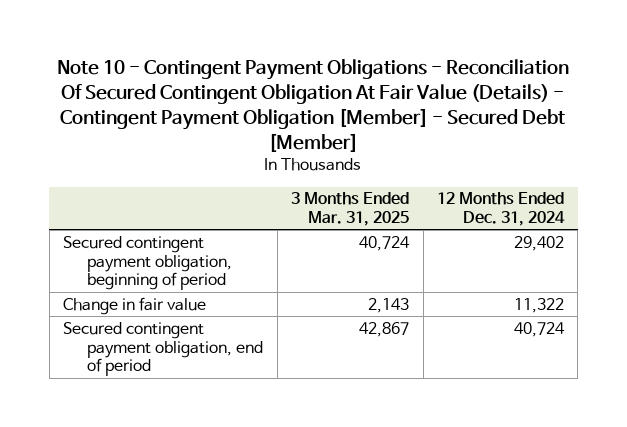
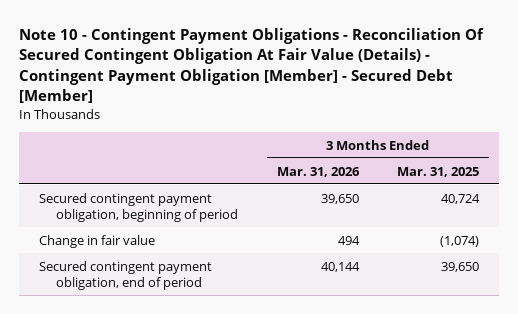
[436,192,565,227] 12 Months Ended Dec. 31, 2024 -> none
none -> [276,166,360,177] Mar. 31, 2026
[368,297,410,313] 2,143 -> [440,235,480,247] (1,074)
[359,321,410,337] 42,867 -> [441,261,480,272] 39,650

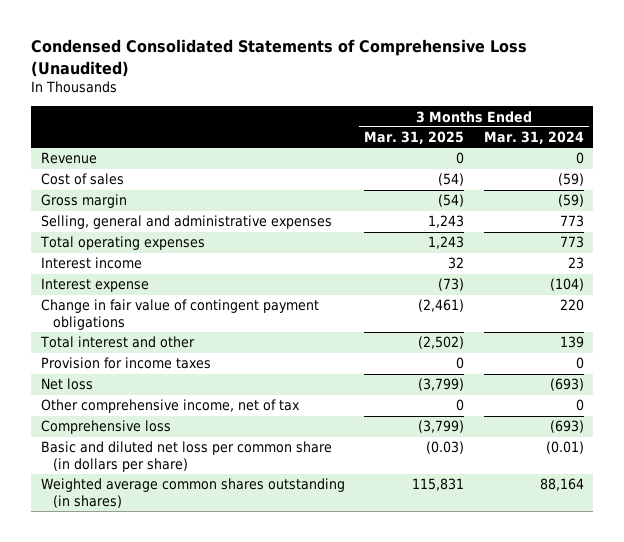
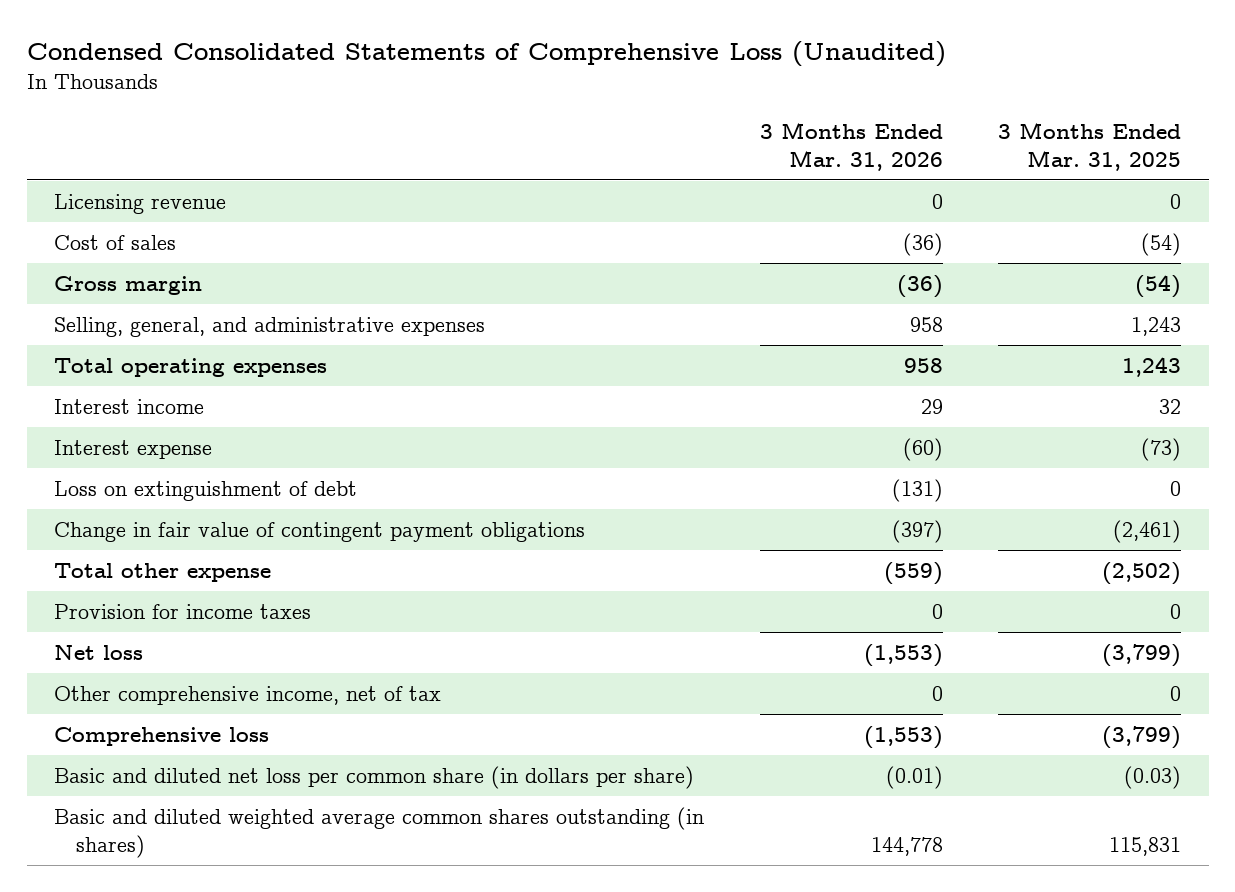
[483,131,584,145] Mar. 31, 2024 -> none
none -> [759,122,943,171] 3 Months Ended Mar. 31, 2026
[40,152,97,165] Revenue -> [54,194,227,215] Licensing revenue
[40,215,332,230] Selling, general and administrative expenses -> [54,317,486,338] Selling, general, and administrative expenses
none -> [54,481,358,502] Loss on extinguishment of debt
[39,336,195,349] Total interest and other -> [54,563,272,583] Total other expense
[40,478,345,509] Weighted average common shares outstanding (in shares) -> [54,807,705,858] Basic and diluted weighted average common shares outstanding (in shares)

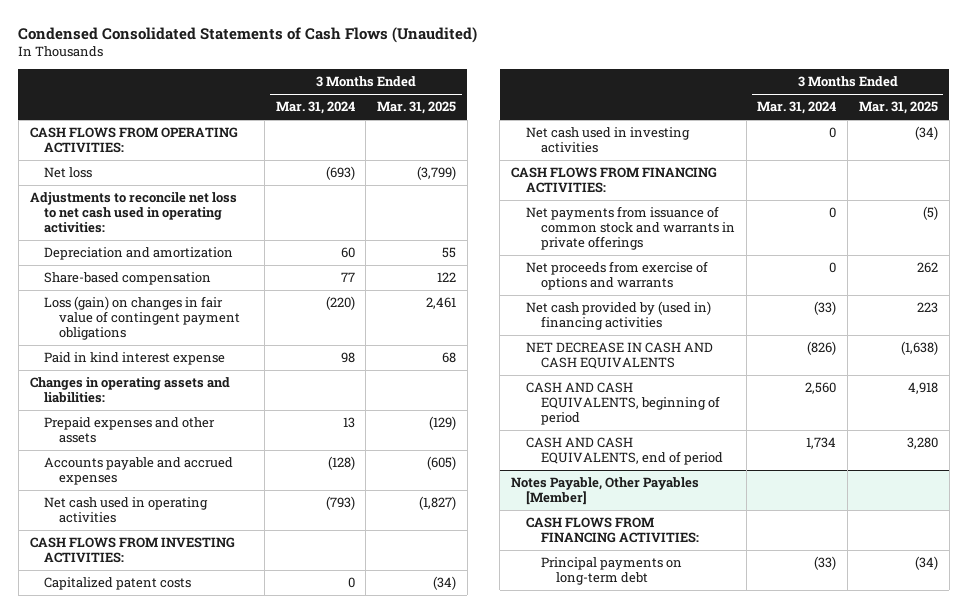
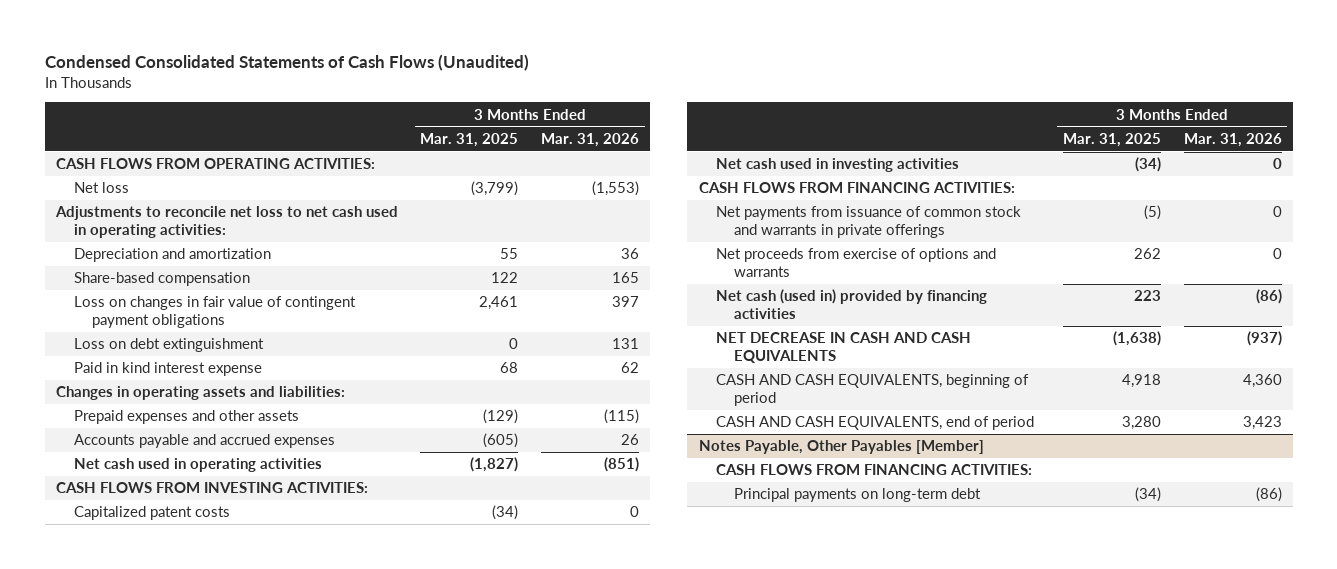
[275,101,355,115] Mar. 31, 2024 -> none
none -> [540,133,639,148] Mar. 31, 2026
[44,296,241,341] Loss (gain) on changes in fair value of contingent payment obligations -> [73,296,356,329] Loss on changes in fair value of contingent payment obligations
none -> [73,338,264,353] Loss on debt extinguishment
[526,301,712,331] Net cash provided by (used in) financing activities -> [716,289,988,320] Net cash (used in) provided by financing activities

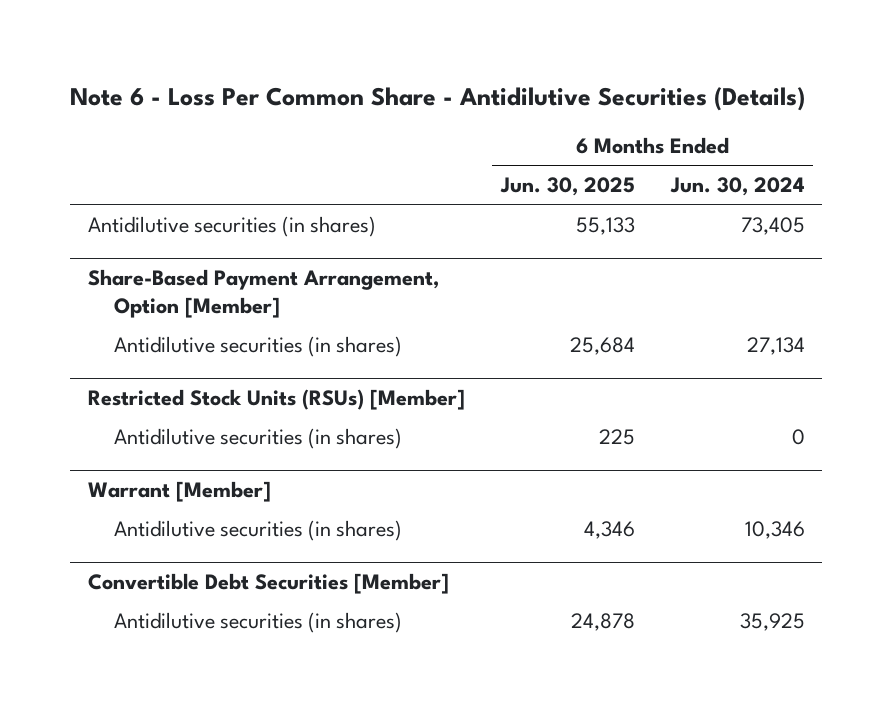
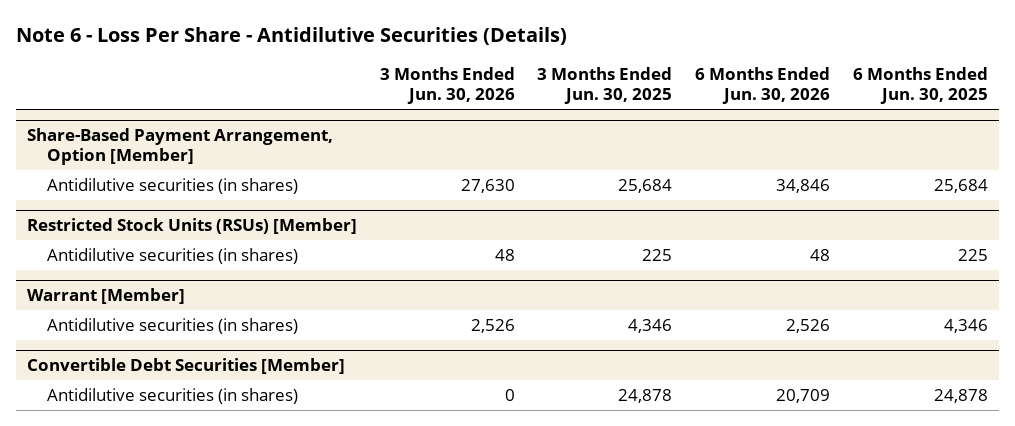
[70,86,806,111] Note 6 - Loss Per Common Share - Antidilutive Securities (Details) -> [16,27,568,46] Note 6 - Loss Per Share - Antidilutive Securities (Details)
[669,177,805,197] Jun. 30, 2024 -> none
none -> [379,66,515,104] 3 Months Ended Jun. 30, 2026
none -> [537,66,673,104] 3 Months Ended Jun. 30, 2025
none -> [695,66,831,104] 6 Months Ended Jun. 30, 2026
[88,215,377,237] Antidilutive securities (in shares) -> none

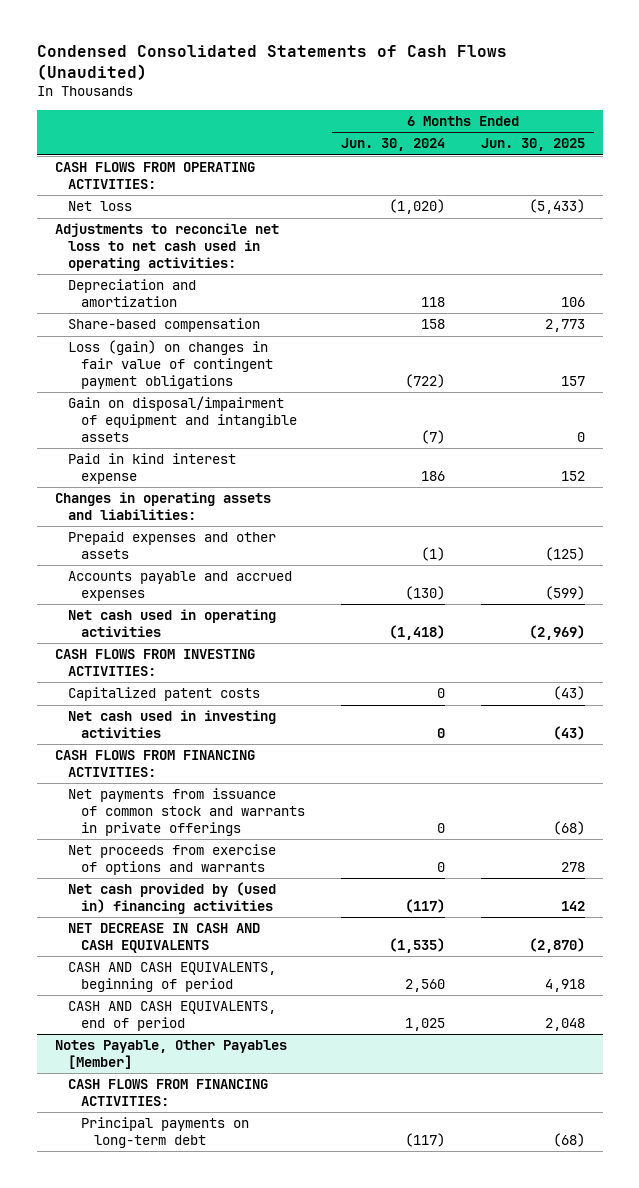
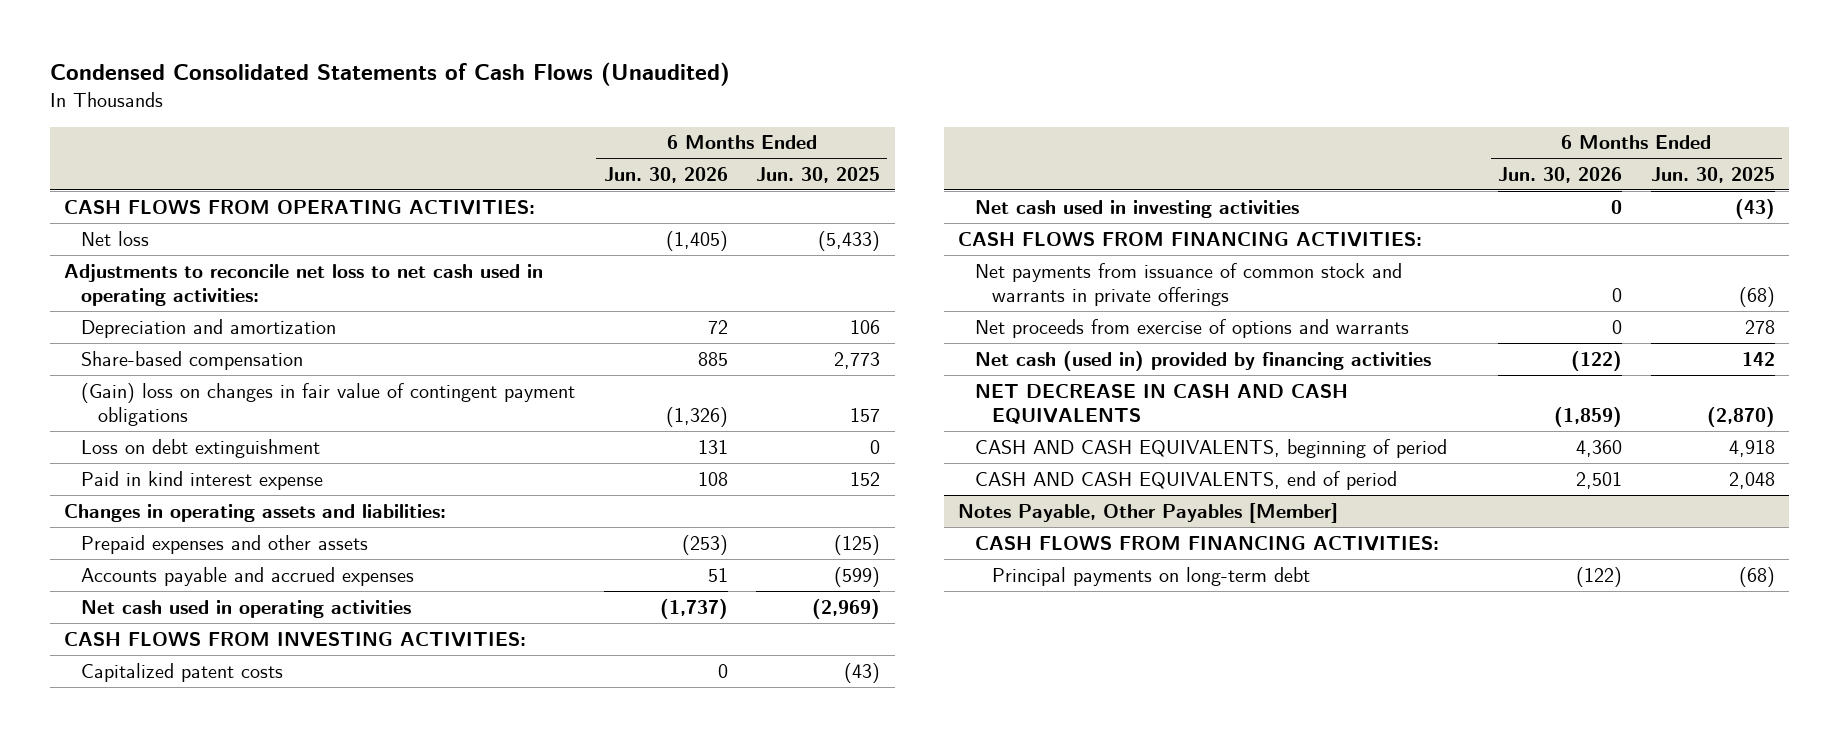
[340,138,445,152] Jun. 30, 2024 -> none
none -> [603,166,728,183] Jun. 30, 2026
[67,396,297,442] Gain on disposal/impairment of equipment and intangible assets -> none
[67,340,273,389] Loss (gain) on changes in fair value of contingent payment obligations -> [80,382,575,427] (Gain) loss on changes in fair value of contingent payment obligations
none -> [80,438,320,458] Loss on debt extinguishment
[67,882,276,914] Net cash provided by (used in) financing activities -> [975,350,1432,371] Net cash (used in) provided by financing activities

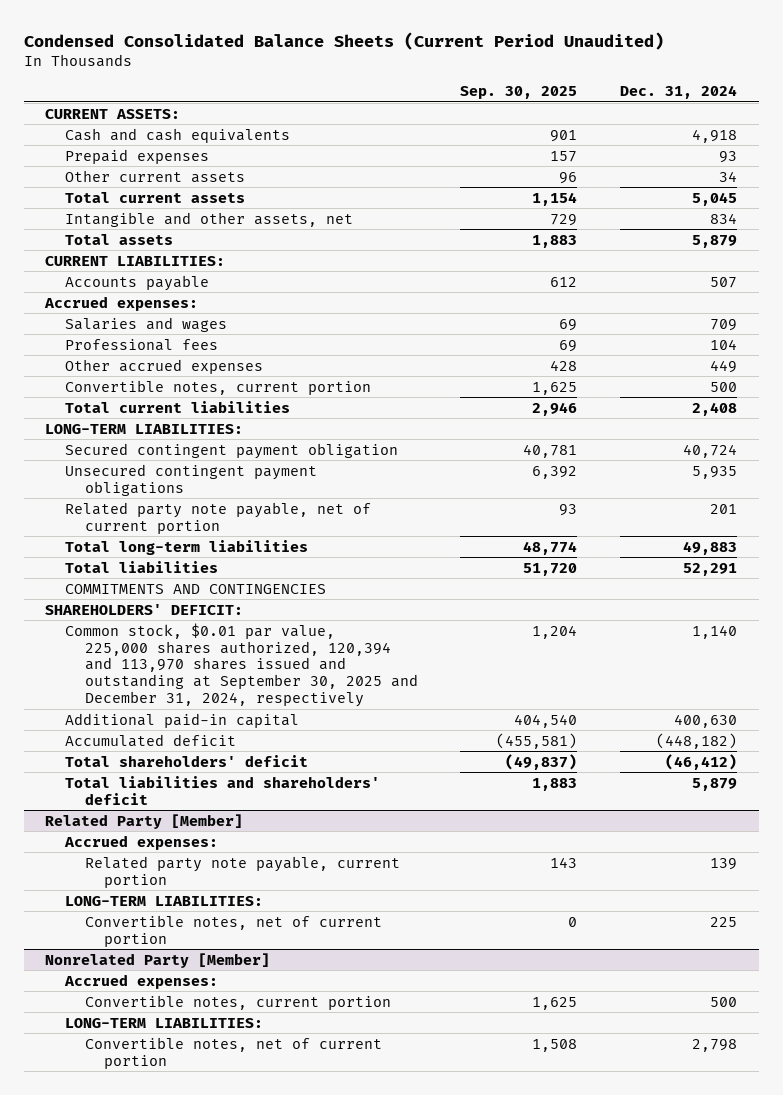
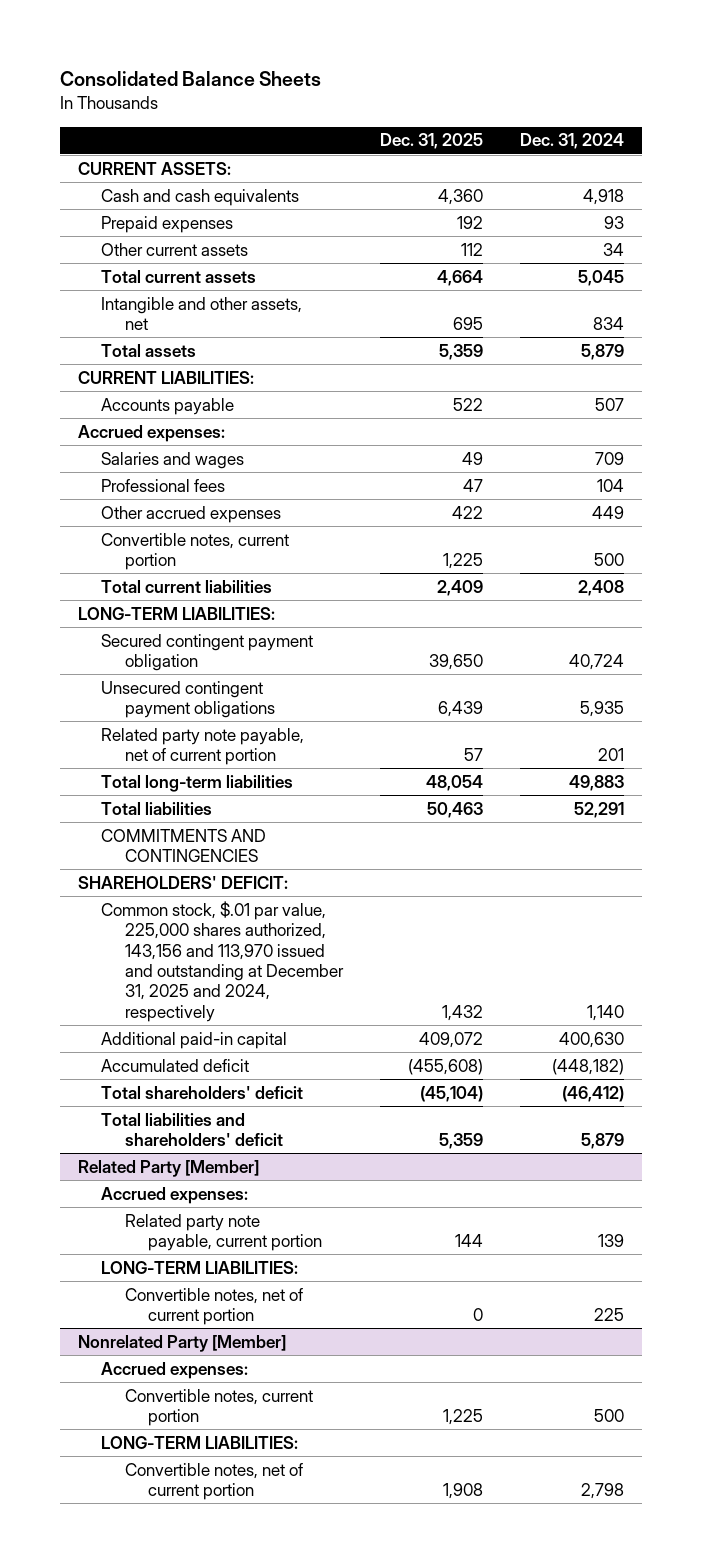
[23,31,664,50] Condensed Consolidated Balance Sheets (Current Period Unaudited) -> [59,71,321,87] Consolidated Balance Sheets
[460,86,578,100] Sep. 30, 2025 -> none
none -> [379,133,483,150] Dec. 31, 2025
[64,622,418,708] Common stock, $0.01 par value, 225,000 shares authorized, 120,394 and 113,970 shares issued and outstanding at September 30, 2025 and December 31, 2024, respectively -> [101,900,344,1022] Common stock, $.01 par value, 225,000 shares authorized, 143,156 and 113,970 issued and outstanding at December 31, 2025 and 2024, respectively

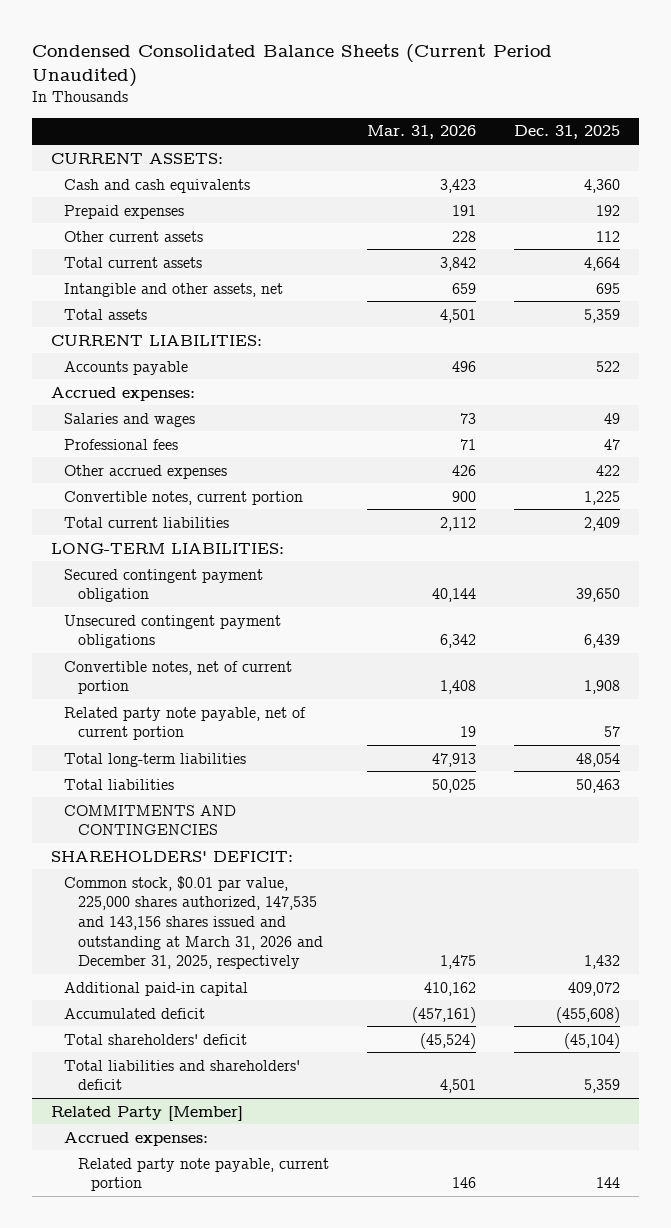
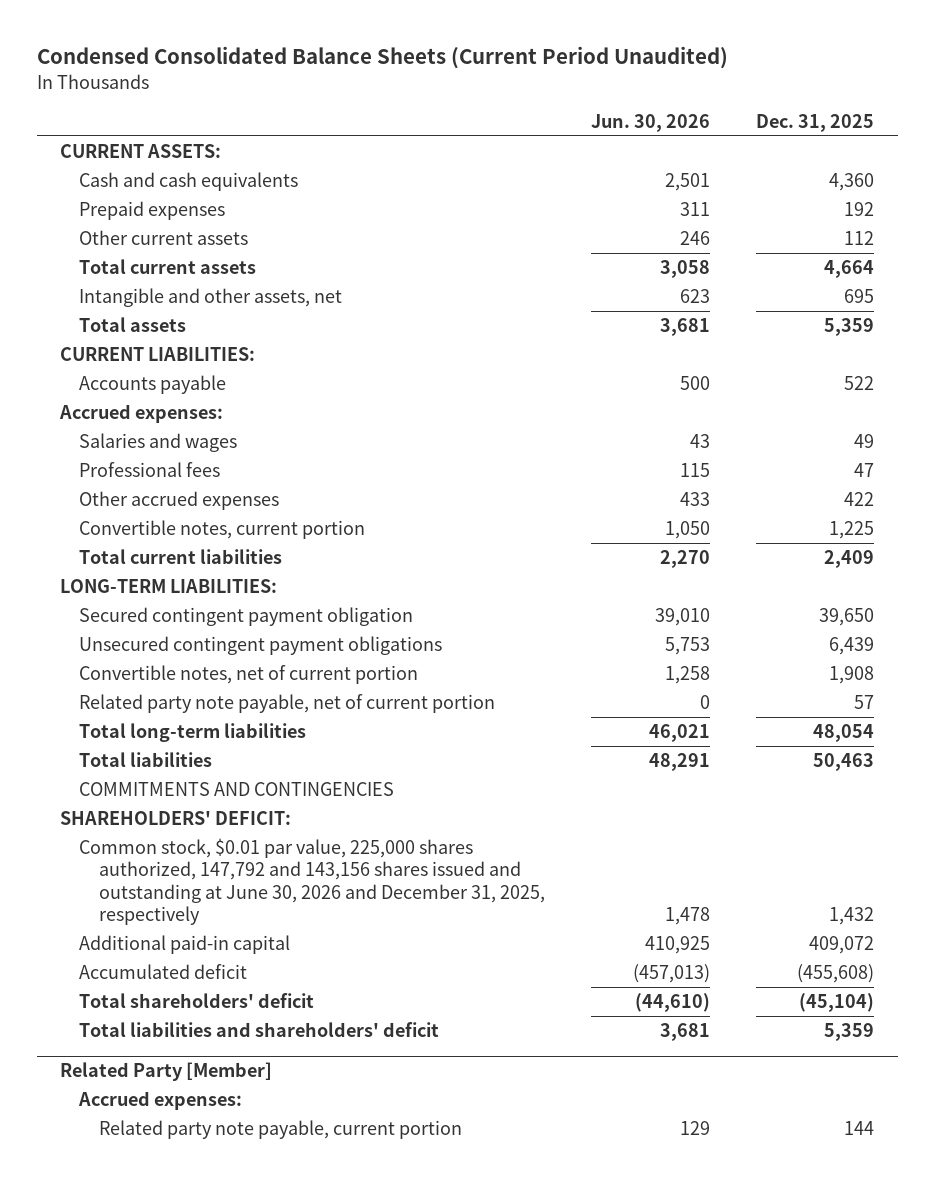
[366,125,476,140] Mar. 31, 2026 -> none
none -> [591,113,711,132] Jun. 30, 2026
[64,875,323,970] Common stock, $0.01 par value, 225,000 shares authorized, 147,535 and 143,156 shares issued and outstanding at March 31, 2026 and December 31, 2025, respectively -> [79,838,545,925] Common stock, $0.01 par value, 225,000 shares authorized, 147,792 and 143,156 shares issued and outstanding at June 30, 2026 and December 31, 2025, respectively

